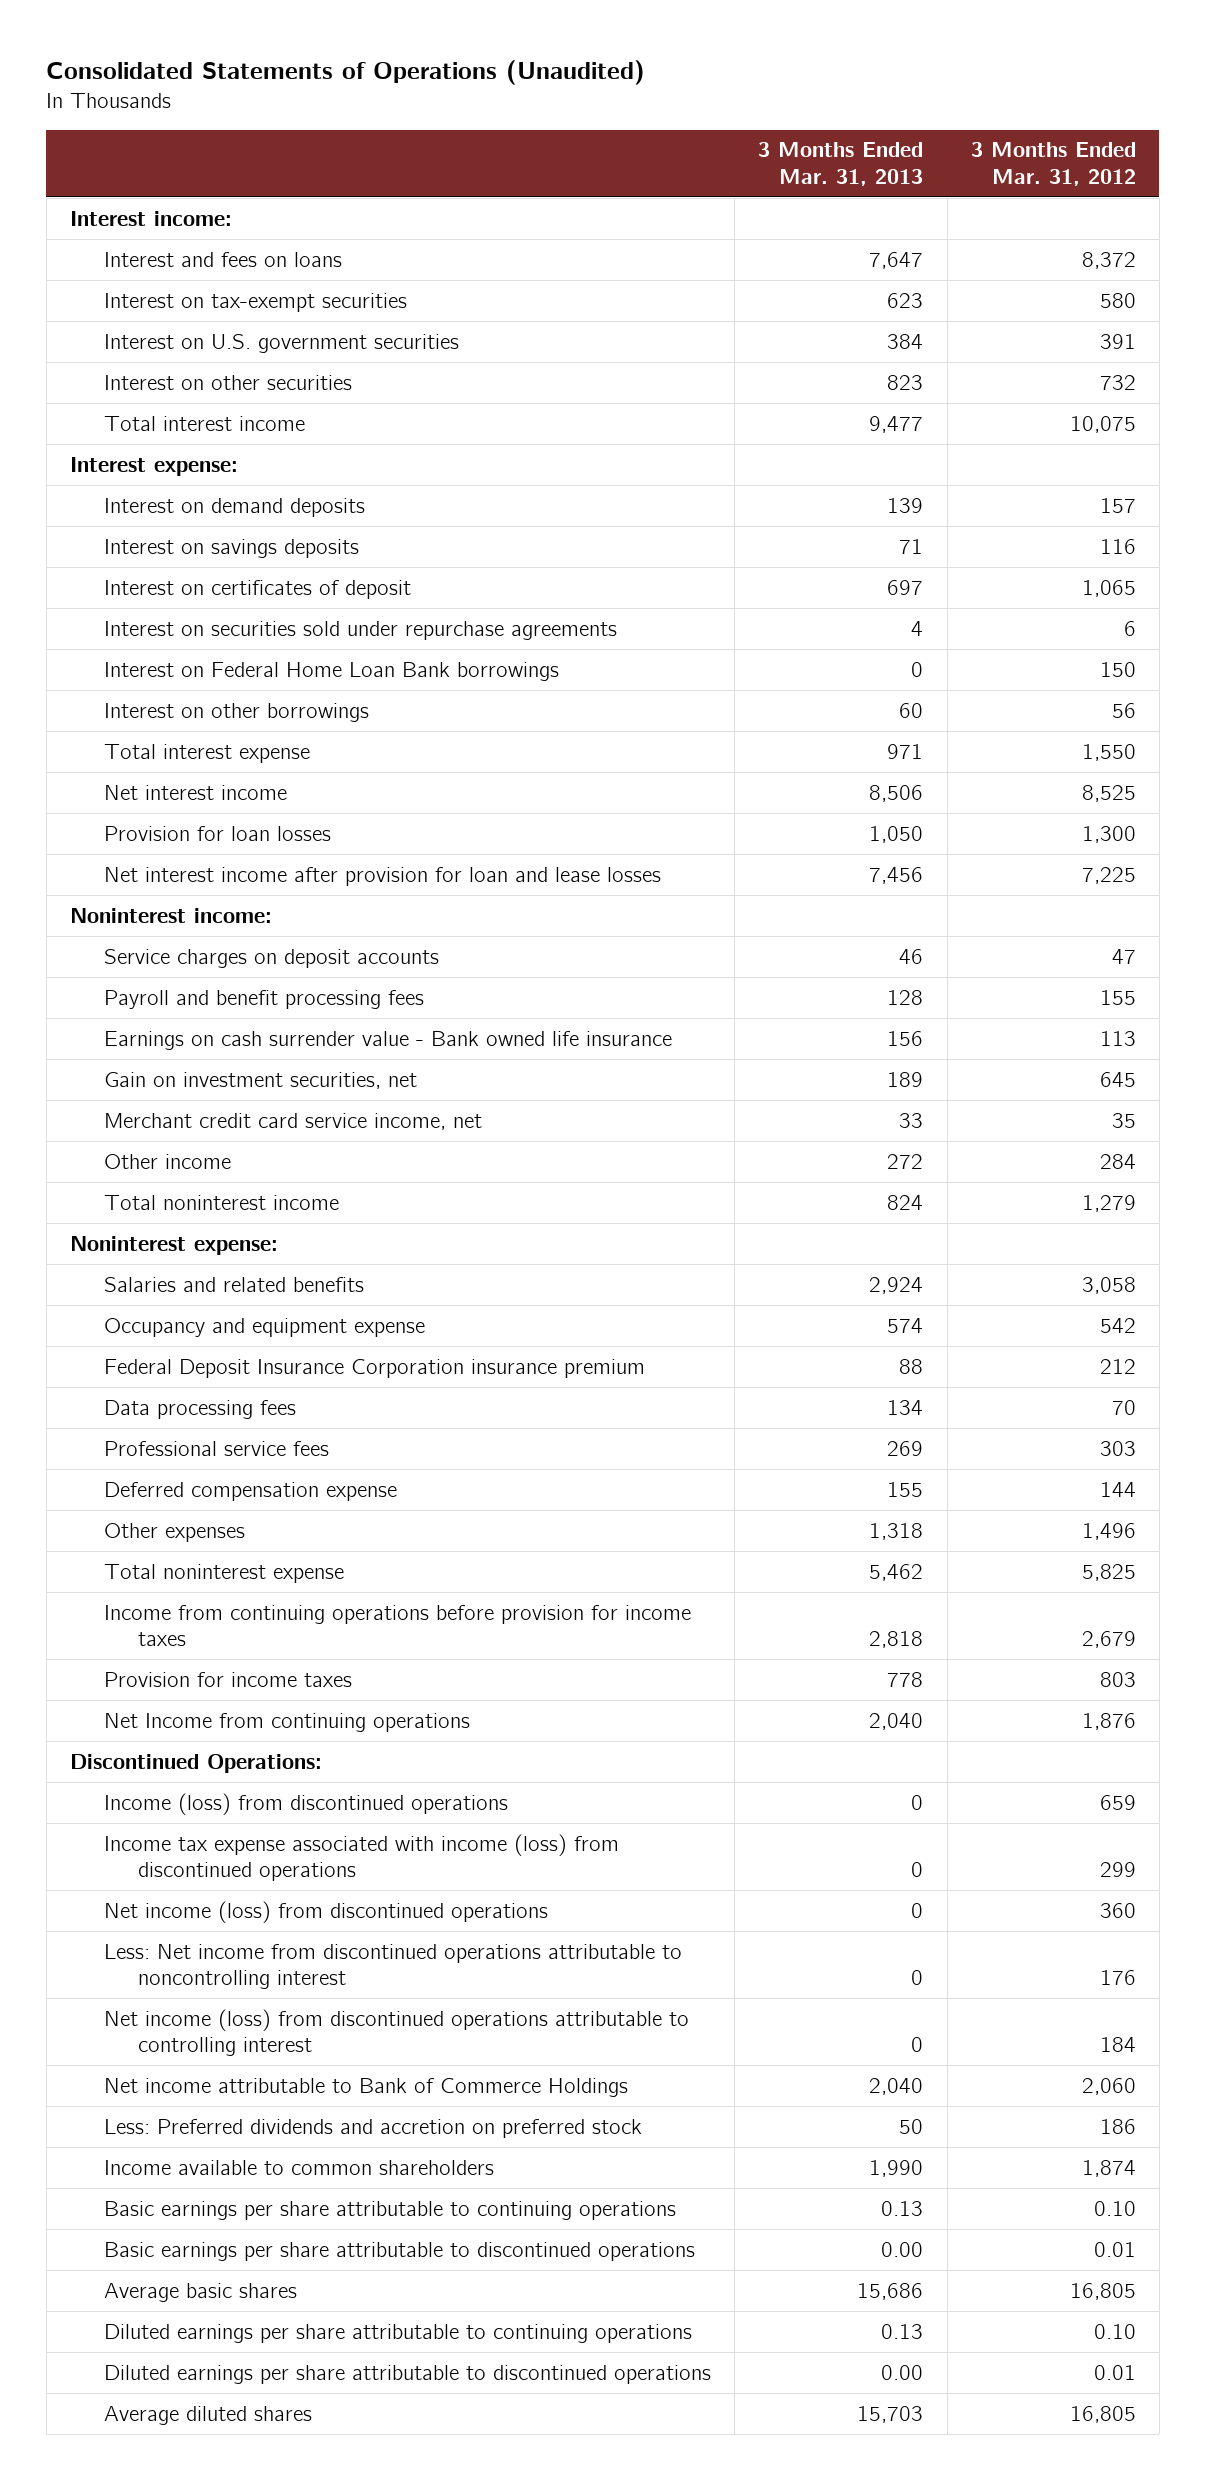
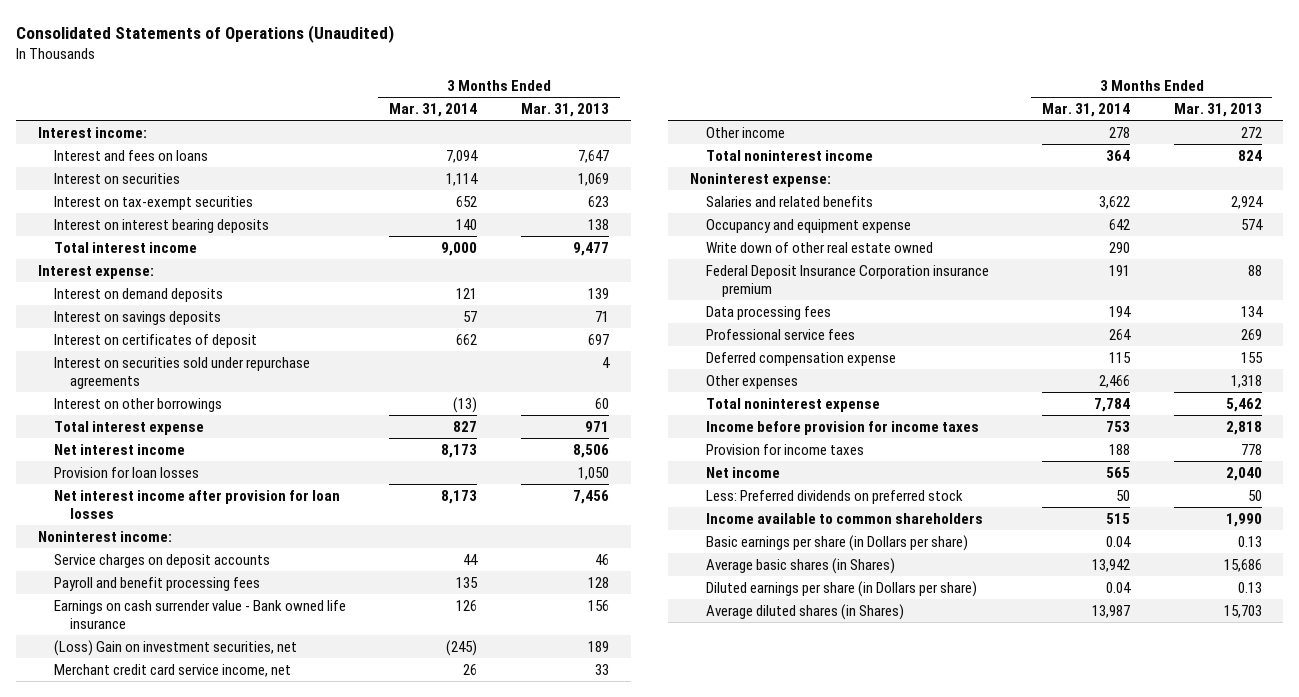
[970,142,1136,186] 3 Months Ended Mar. 31, 2012 -> none
none -> [389,103,478,118] Mar. 31, 2014
none -> [53,172,180,184] Interest on securities
[103,333,459,353] Interest on U.S. government securities -> none
[103,374,352,390] Interest on other securities -> none
none -> [53,218,269,233] Interest on interest bearing deposits
[103,661,559,681] Interest on Federal Home Loan Bank borrowings -> none
[103,866,661,886] Net interest income after provision for loan and lease losses -> [53,489,340,519] Net interest income after provision for loan losses
[103,1071,417,1089] Gain on investment securities, net -> [53,639,297,656] (Loss) Gain on investment securities, net
none -> [706,241,934,253] Write down of other real estate owned
[103,1604,691,1646] Income from continuing operations before provision for income taxes -> [706,420,980,435] Income before provision for income taxes
[69,1753,322,1773] Discontinued Operations: -> none
[103,1792,508,1815] Income (loss) from discontinued operations -> none
[103,1833,619,1881] Income tax expense associated with income (loss) from discontinued operations -> none
[103,1900,548,1923] Net income (loss) from discontinued operations -> none
[103,1943,682,1989] Less: Net income from discontinued operations attributable to noncontrolling interest -> none
[103,2008,689,2056] Net income (loss) from discontinued operations attributable to controlling interest -> none
[103,2077,628,2097] Net income attributable to Bank of Commerce Holdings -> none
[103,1712,470,1732] Net Income from continuing operations -> [706,466,781,478] Net income
[103,2118,642,2138] Less: Preferred dividends and accretion on preferred stock -> [706,489,964,504] Less: Preferred dividends on preferred stock
[103,2200,676,2220] Basic earnings per share attributable to continuing operations -> none
[103,2241,695,2261] Basic earnings per share attributable to discontinued operations -> none
[103,2323,692,2343] Diluted earnings per share attributable to continuing operations -> none
[103,2364,711,2384] Diluted earnings per share attributable to discontinued operations -> none
none -> [706,534,969,551] Basic earnings per share (in Dollars per share)
[103,2282,297,2302] Average basic shares -> [706,557,896,574] Average basic shares (in Shares)
none -> [706,580,978,597] Diluted earnings per share (in Dollars per share)
[103,2405,312,2425] Average diluted shares -> [706,603,905,620] Average diluted shares (in Shares)

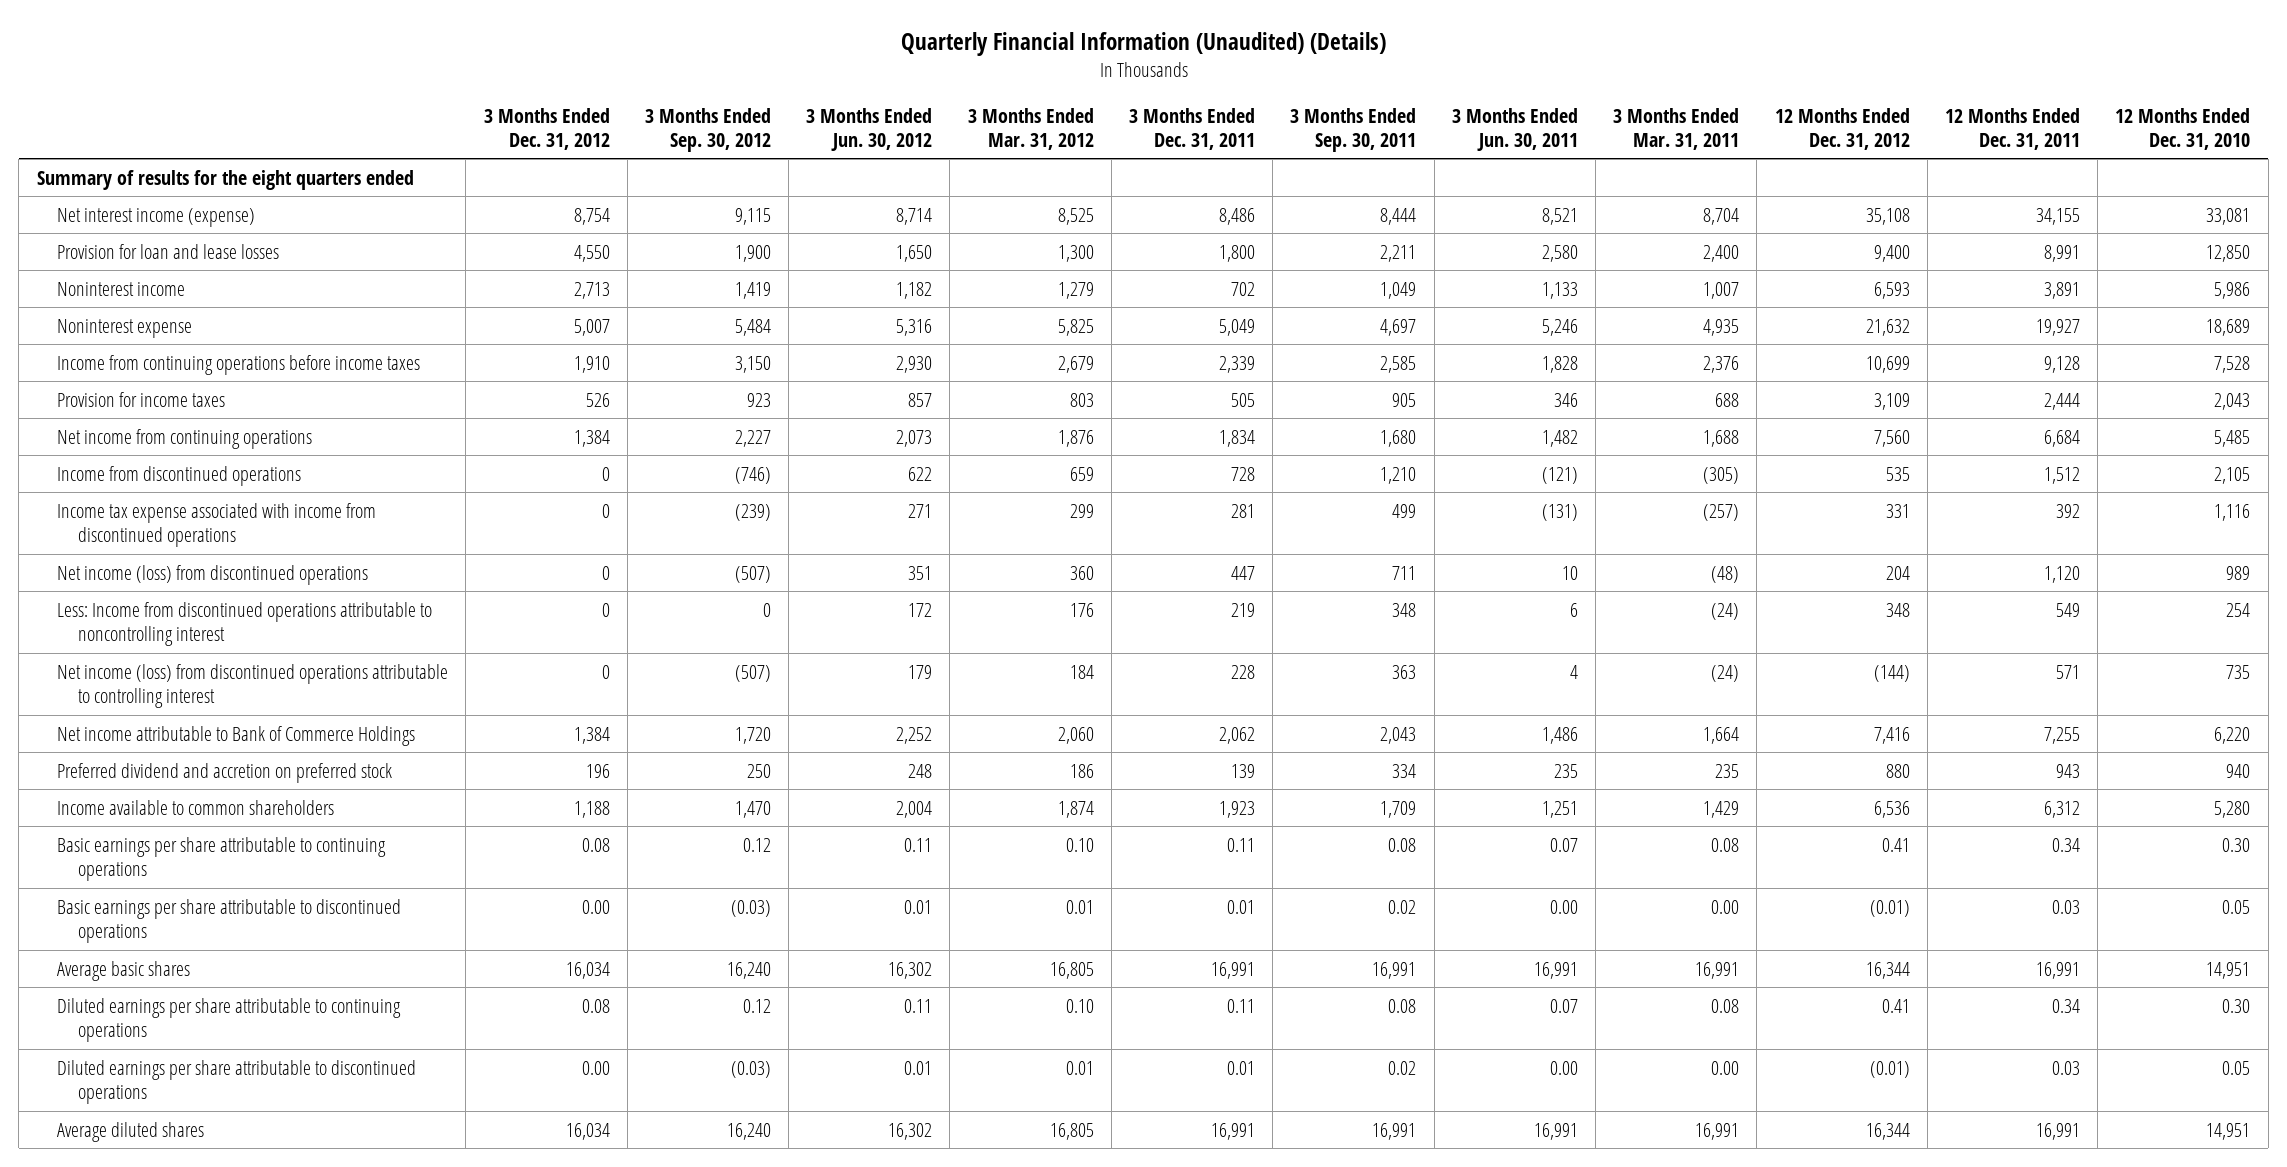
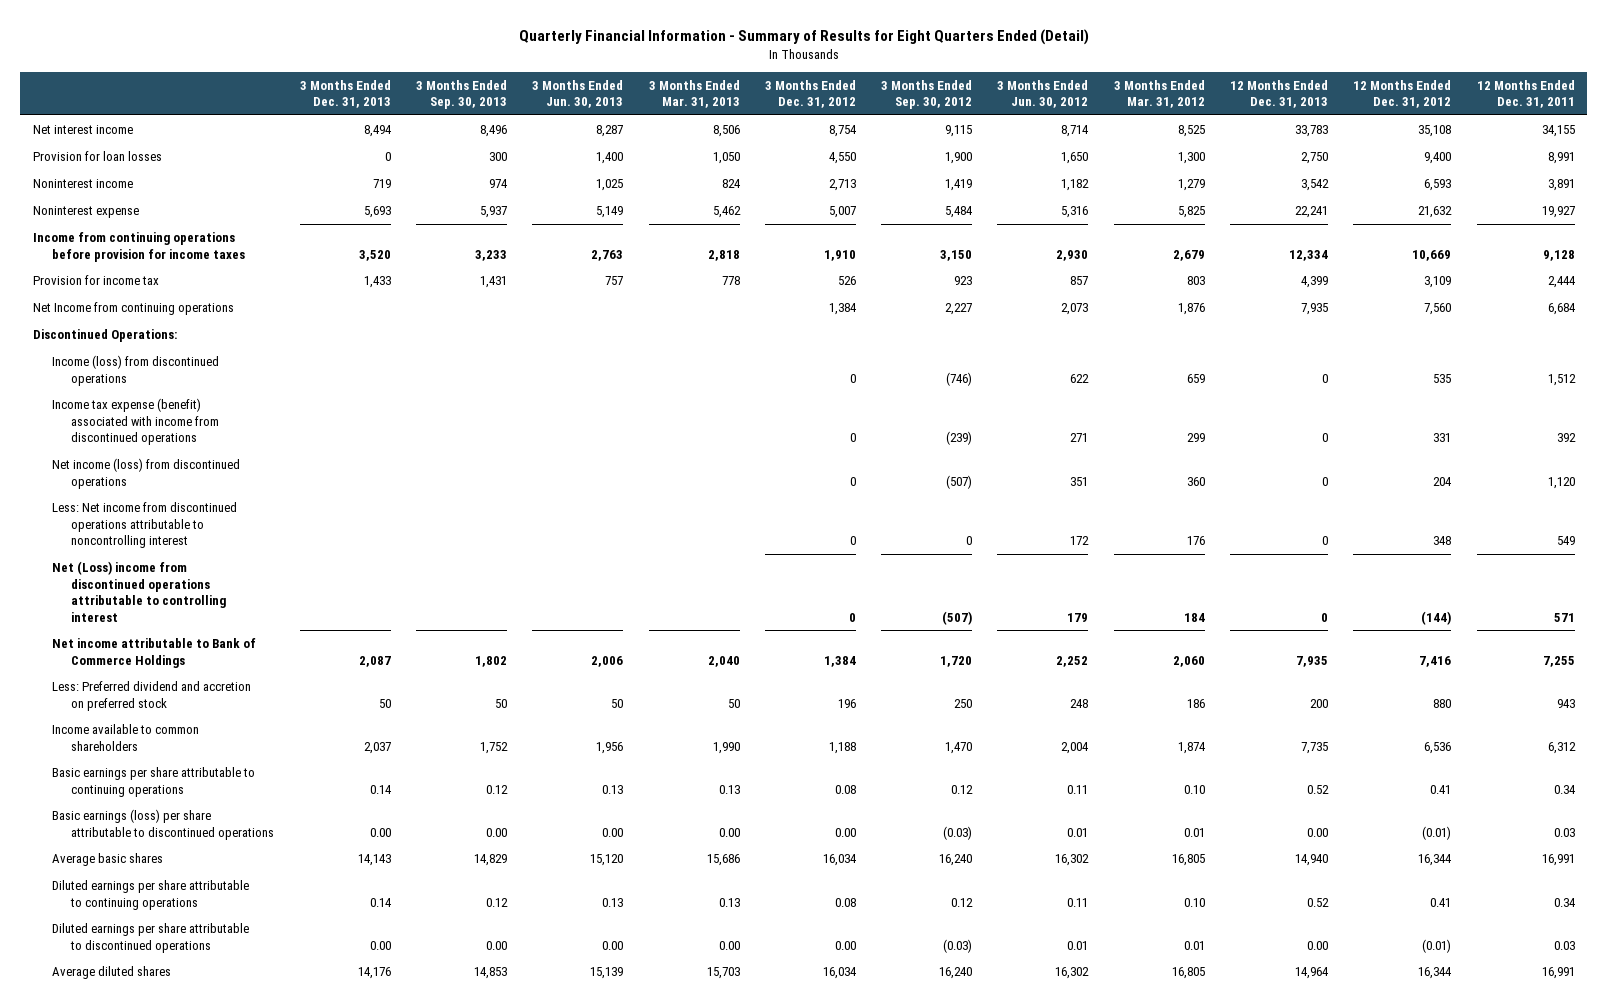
[900,31,1386,56] Quarterly Financial Information (Unaudited) (Details) -> [518,28,1089,45] Quarterly Financial Information - Summary of Results for Eight Quarters Ended (Detail)
[1129,107,1256,150] 3 Months Ended Dec. 31, 2011 -> none
[1290,107,1417,152] 3 Months Ended Sep. 30, 2011 -> none
[1451,107,1578,151] 3 Months Ended Jun. 30, 2011 -> none
[1613,107,1740,150] 3 Months Ended Mar. 31, 2011 -> none
[2115,107,2251,150] 12 Months Ended Dec. 31, 2010 -> none
none -> [299,79,391,109] 3 Months Ended Dec. 31, 2013
none -> [415,79,507,110] 3 Months Ended Sep. 30, 2013
none -> [532,79,624,109] 3 Months Ended Jun. 30, 2013
none -> [648,79,740,109] 3 Months Ended Mar. 31, 2013
none -> [1230,79,1329,109] 12 Months Ended Dec. 31, 2013
[36,169,414,190] Summary of results for the eight quarters ended -> none
[57,207,256,227] Net interest income (expense) -> [33,124,134,134] Net interest income
[57,243,280,259] Provision for loan and lease losses -> [33,150,163,161] Provision for loan losses
[57,354,421,375] Income from continuing operations before income taxes -> [33,231,246,262] Income from continuing operations before provision for income taxes
[1865,355,1910,373] 10,699 -> [1412,249,1452,261] 10,669
[57,391,226,407] Provision for income taxes -> [33,274,160,285] Provision for income tax
[57,428,313,449] Net income from continuing operations -> [33,301,235,315] Net Income from continuing operations
none -> [33,328,178,342] Discontinued Operations:
[57,465,302,486] Income from discontinued operations -> [52,354,220,386] Income (loss) from discontinued operations
[57,502,377,548] Income tax expense associated with income from discontinued operations -> [52,397,220,446] Income tax expense (benefit) associated with income from discontinued operations
[57,601,433,647] Less: Income from discontinued operations attributable to noncontrolling interest -> [52,501,238,549] Less: Net income from discontinued operations attributable to noncontrolling interest
[57,663,449,709] Net income (loss) from discontinued operations attributable to controlling interest -> [52,560,227,622] Net (Loss) income from discontinued operations attributable to controlling interest
[57,762,393,783] Preferred dividend and accretion on preferred stock -> [52,680,252,711] Less: Preferred dividend and accretion on preferred stock
[57,898,402,944] Basic earnings per share attributable to discontinued operations -> [52,808,275,840] Basic earnings (loss) per share attributable to discontinued operations

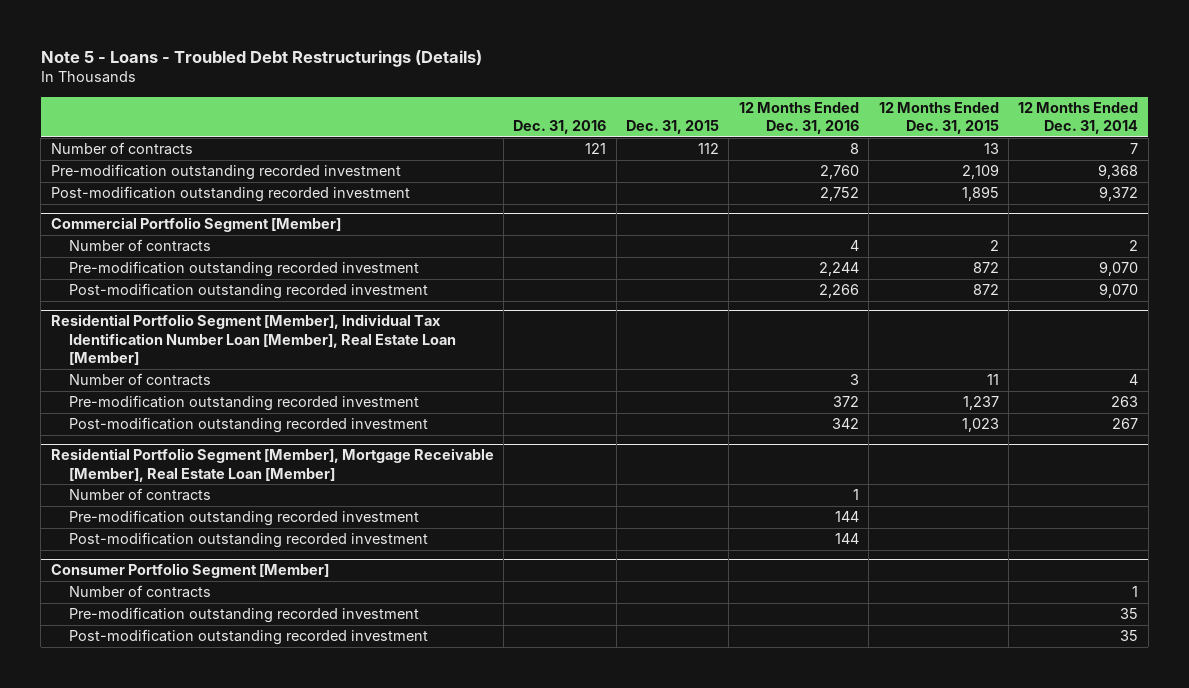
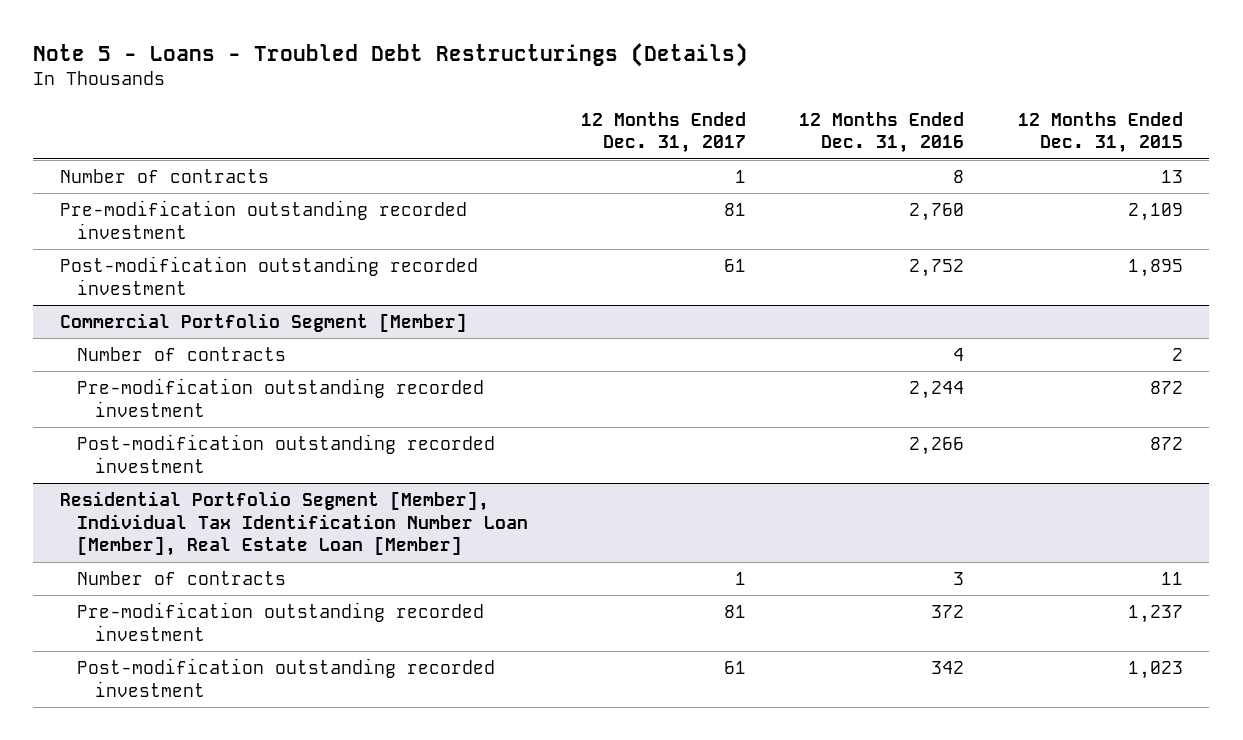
[513,120,607,135] Dec. 31, 2016 -> none
[626,120,720,135] Dec. 31, 2015 -> none
[1018,101,1139,135] 12 Months Ended Dec. 31, 2014 -> none
none -> [581,111,747,154] 12 Months Ended Dec. 31, 2017
[50,448,494,482] Residential Portfolio Segment [Member], Mortgage Receivable [Member], Real Estate Loan [Member] -> none
[69,488,212,502] Number of contracts -> none
[69,510,420,527] Pre-modification outstanding recorded investment -> none
[69,532,429,549] Post-modification outstanding recorded investment -> none
[50,563,329,579] Consumer Portfolio Segment [Member] -> none
[69,585,212,599] Number of contracts -> none
[69,607,420,624] Pre-modification outstanding recorded investment -> none
[69,629,429,646] Post-modification outstanding recorded investment -> none

